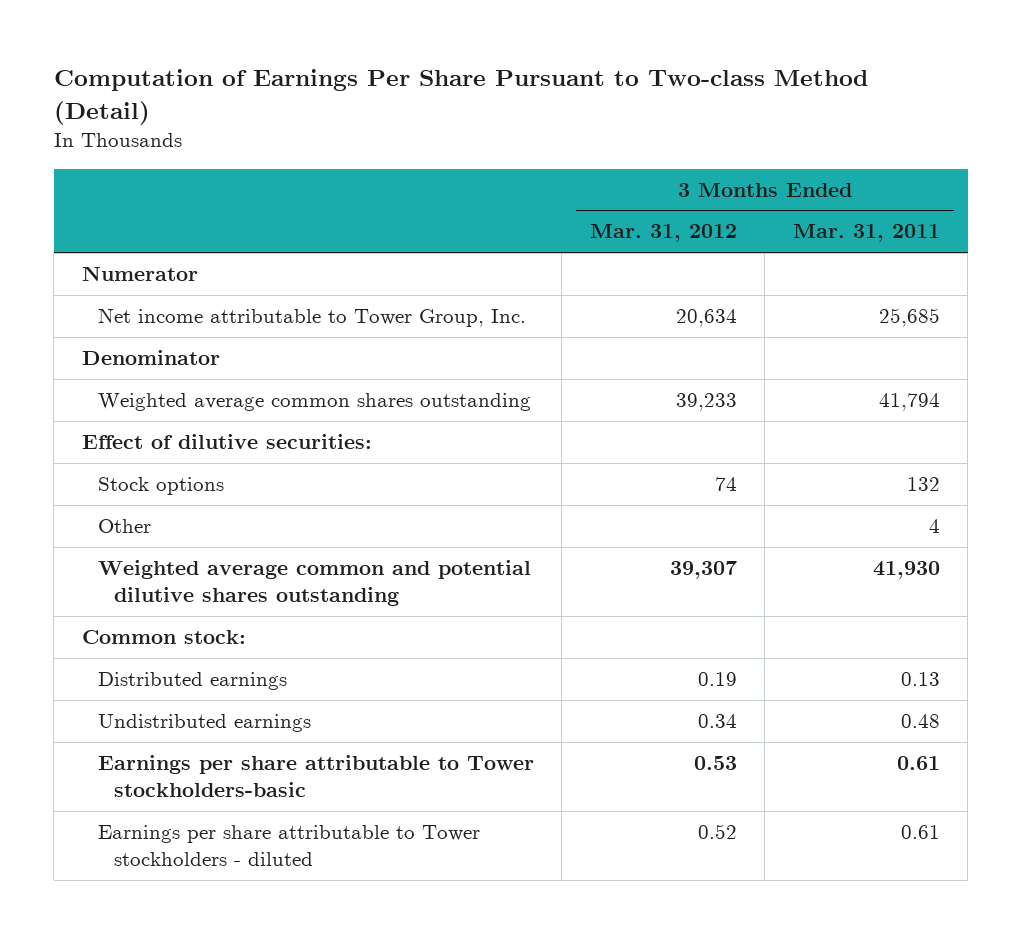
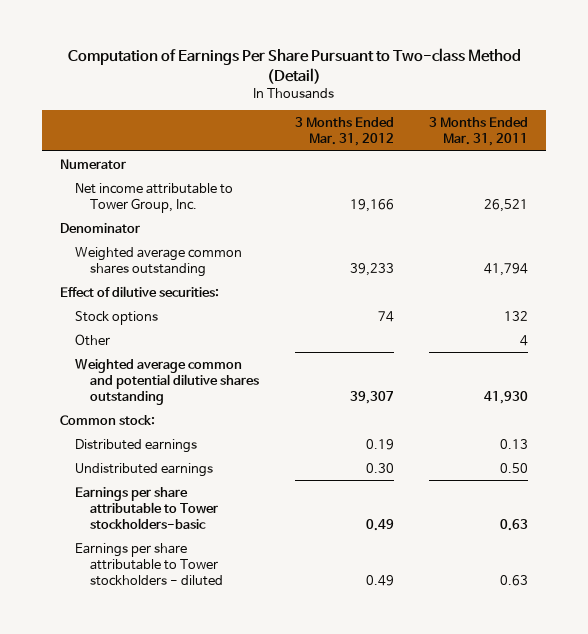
[675,309,737,328] 20,634 -> [349,198,394,212] 19,166
[878,308,940,328] 25,685 -> [484,198,529,212] 26,521
[697,714,737,729] 0.34 -> [365,462,394,473] 0.30
[900,714,940,729] 0.48 -> [500,462,529,473] 0.50
[693,756,737,771] 0.53 -> [365,518,394,531] 0.49
[896,756,940,771] 0.61 -> [500,518,529,531] 0.63
[697,824,737,840] 0.52 -> [365,574,394,586] 0.49
[900,825,940,840] 0.61 -> [500,574,529,586] 0.63

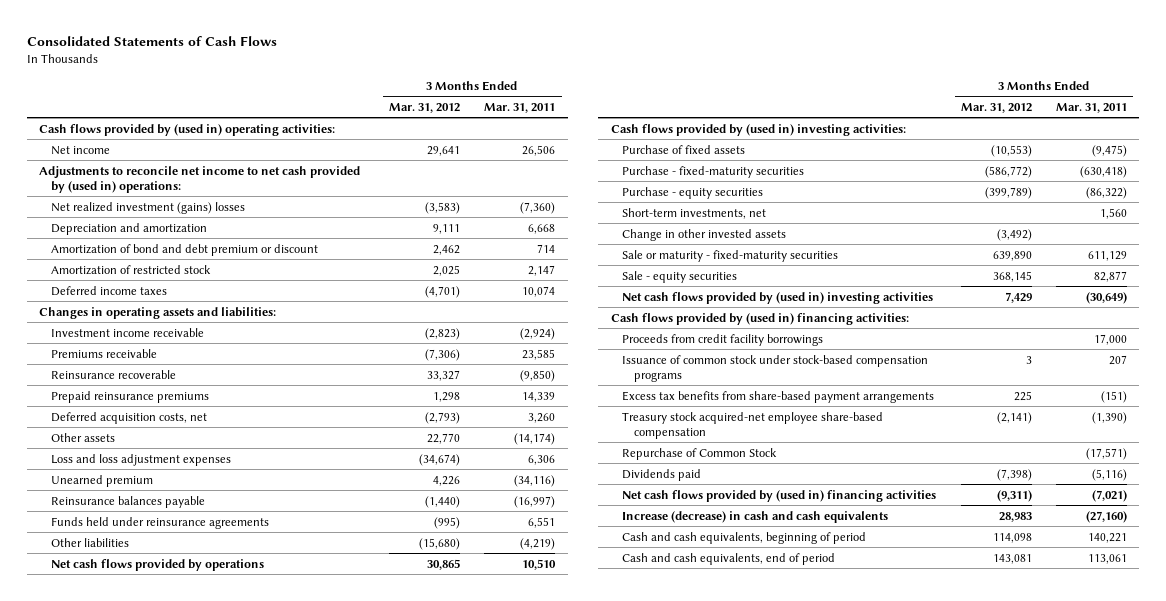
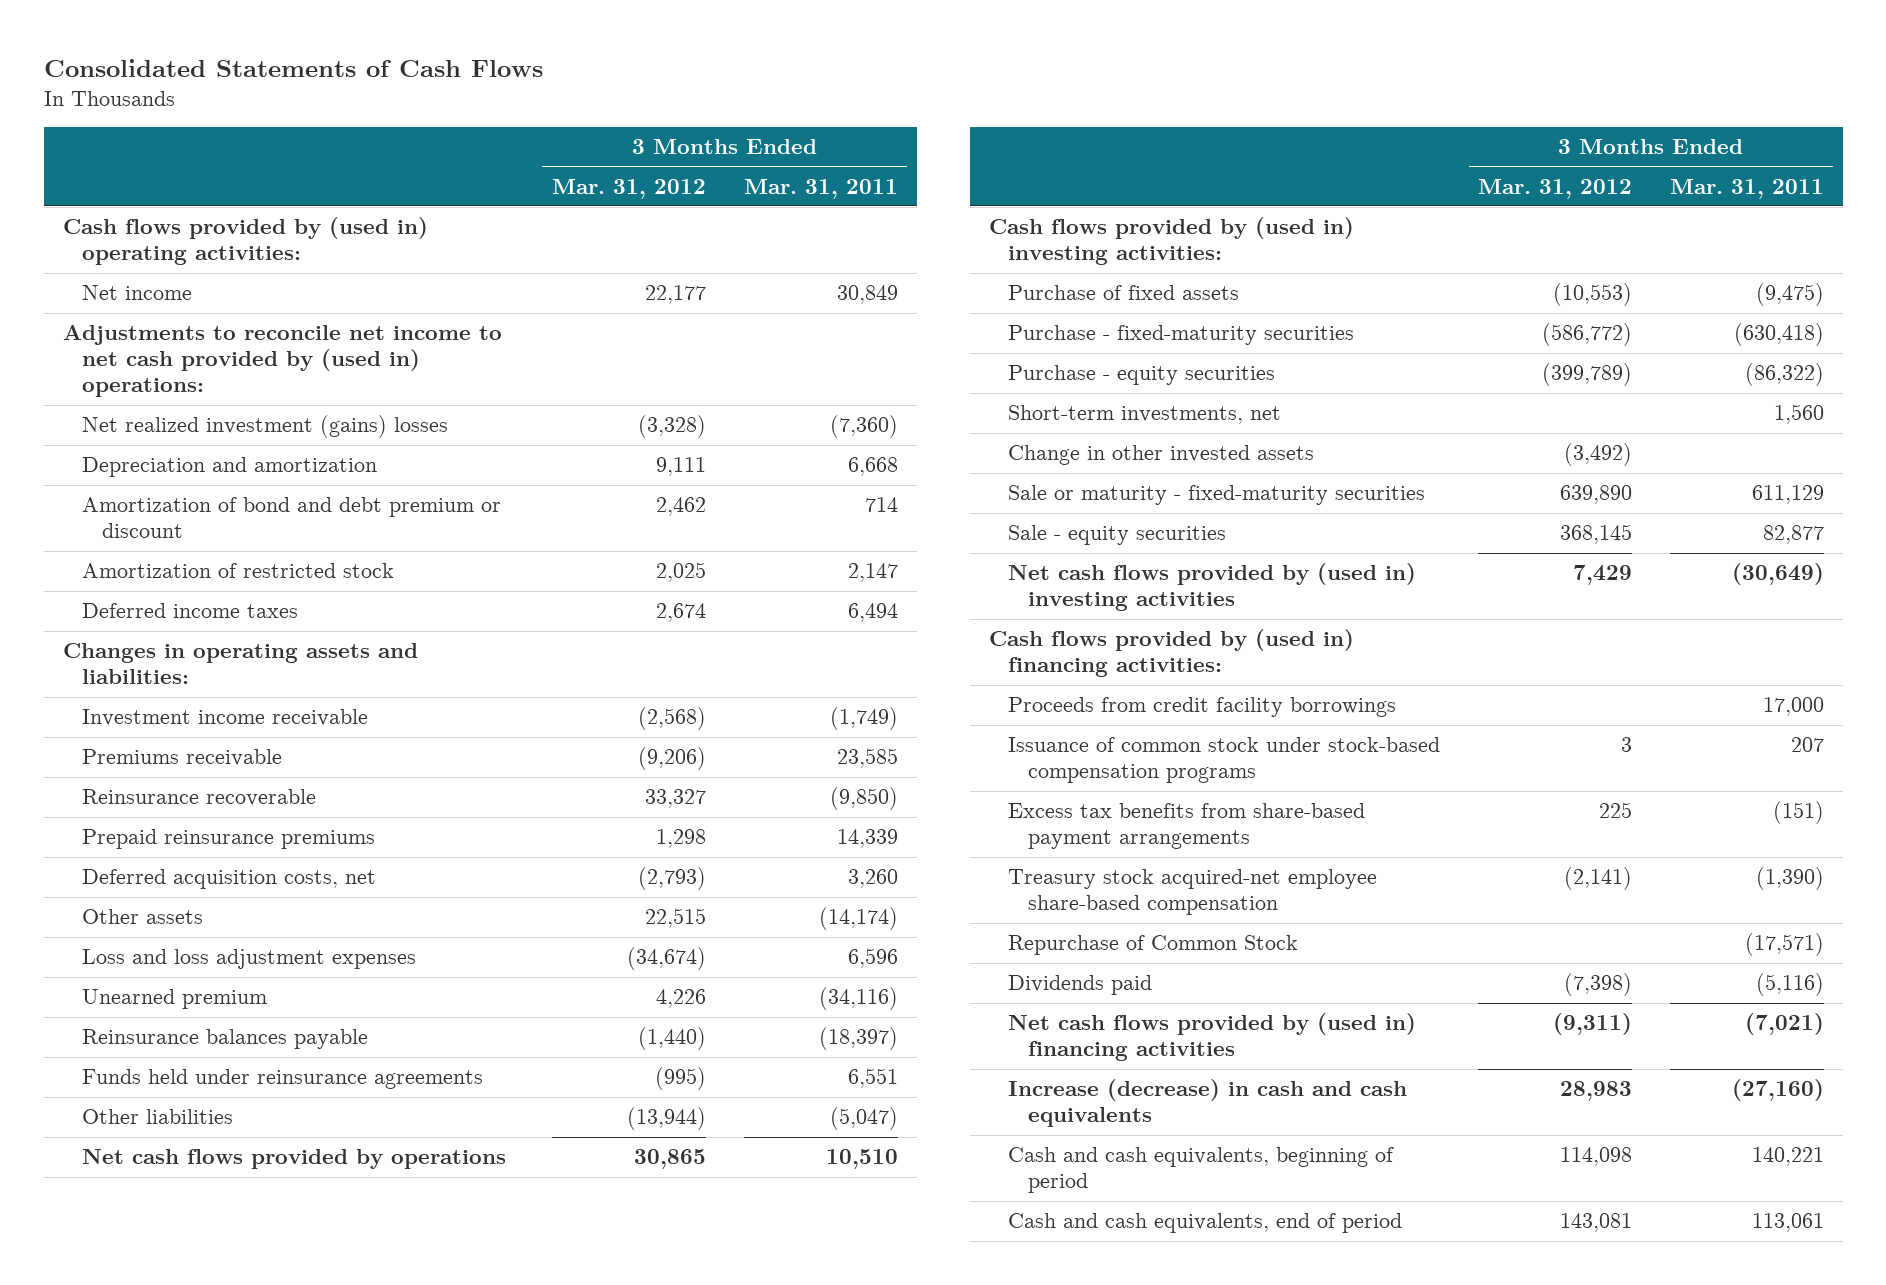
[427,145,461,156] 29,641 -> [644,285,706,305] 22,177
[522,144,556,156] 26,506 -> [836,285,898,305] 30,849
[425,201,461,214] (3,583) -> [637,415,706,439] (3,328)
[425,285,461,298] (4,701) -> [655,603,706,623] 2,674
[522,285,556,297] 10,074 -> [847,603,898,623] 6,494
[425,327,461,340] (2,823) -> [637,707,706,731] (2,568)
[520,327,556,340] (2,924) -> [829,707,898,731] (1,749)
[425,348,461,361] (7,306) -> [637,747,706,771] (9,206)
[427,432,461,444] 22,770 -> [644,908,706,929] 22,515
[528,454,556,465] 6,306 -> [847,948,898,969] 6,596
[514,495,556,508] (16,997) -> [818,1027,898,1051] (18,397)
[419,537,461,550] (15,680) -> [626,1107,706,1131] (13,944)
[520,537,556,550] (4,219) -> [829,1107,898,1131] (5,047)

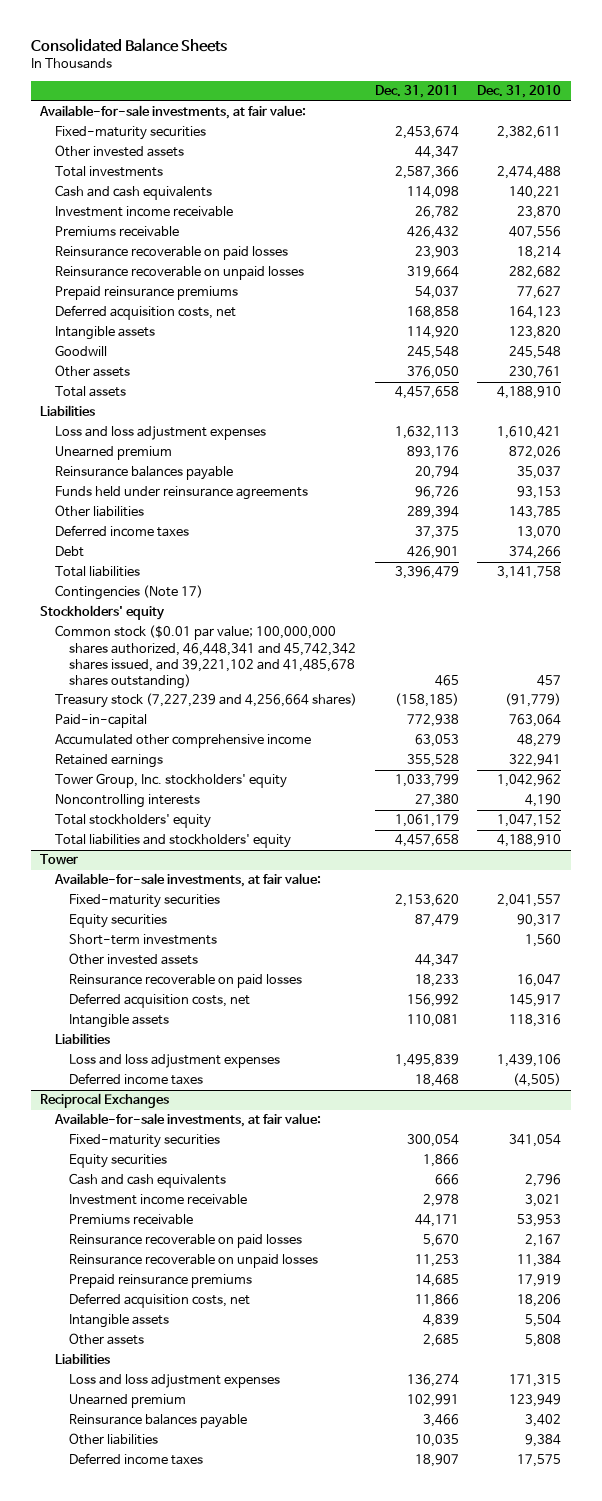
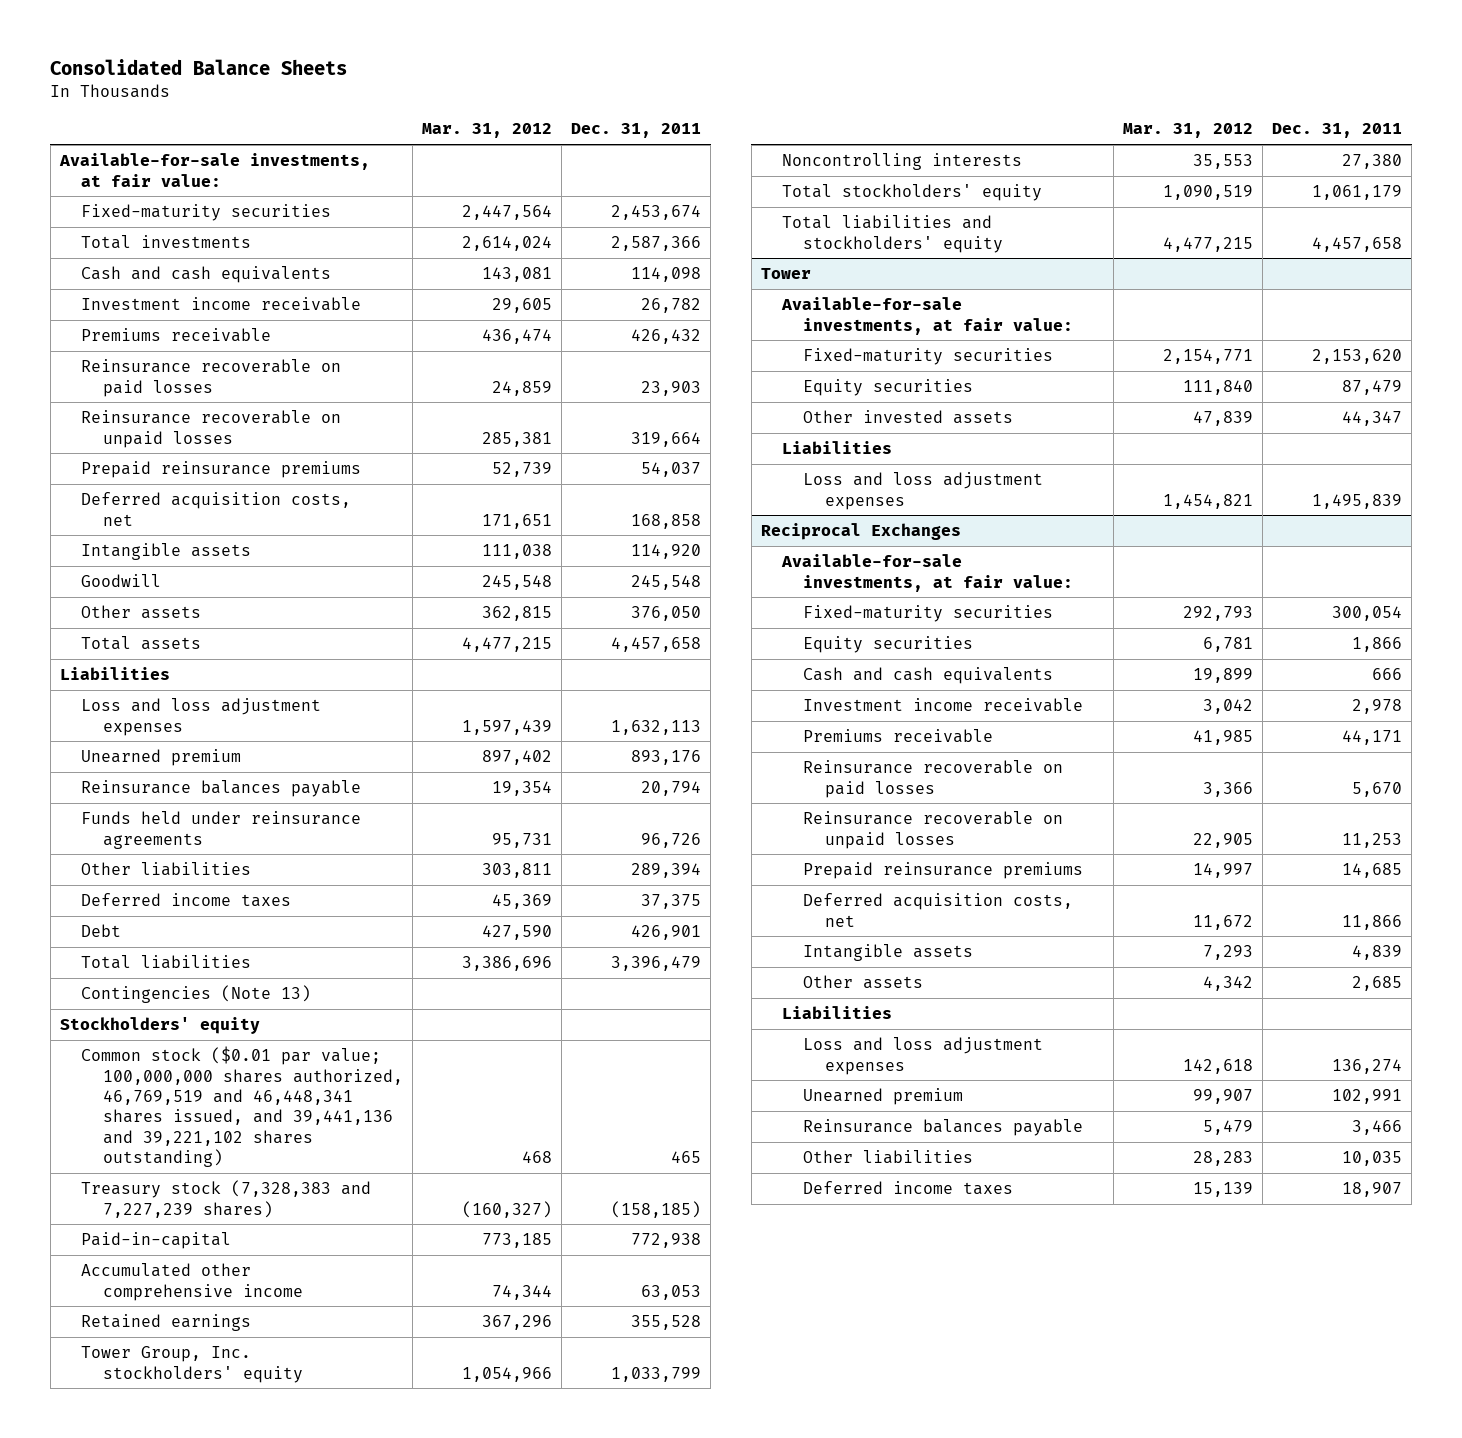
[477,85,562,99] Dec. 31, 2010 -> none
none -> [421,123,552,139] Mar. 31, 2012
[54,145,184,158] Other invested assets -> none
[54,585,203,601] Contingencies (Note 17) -> [81,985,312,1004] Contingencies (Note 13)
[54,625,356,690] Common stock ($0.01 par value; 100,000,000 shares authorized, 46,448,341 and 45,742,342 shares issued, and 39,221,102 and 41,485,678 shares outstanding) -> [81,1046,403,1168] Common stock ($0.01 par value; 100,000,000 shares authorized, 46,769,519 and 46,448,341 shares issued, and 39,441,136 and 39,221,102 shares outstanding)
[54,693,357,709] Treasury stock (7,227,239 and 4,256,664 shares) -> [81,1180,372,1218] Treasury stock (7,328,383 and 7,227,239 shares)
[68,934,217,946] Short-term investments -> none
[68,974,302,989] Reinsurance recoverable on paid losses -> none
[68,993,250,1009] Deferred acquisition costs, net -> none
[68,1014,169,1029] Intangible assets -> none
[68,1073,203,1086] Deferred income taxes -> none

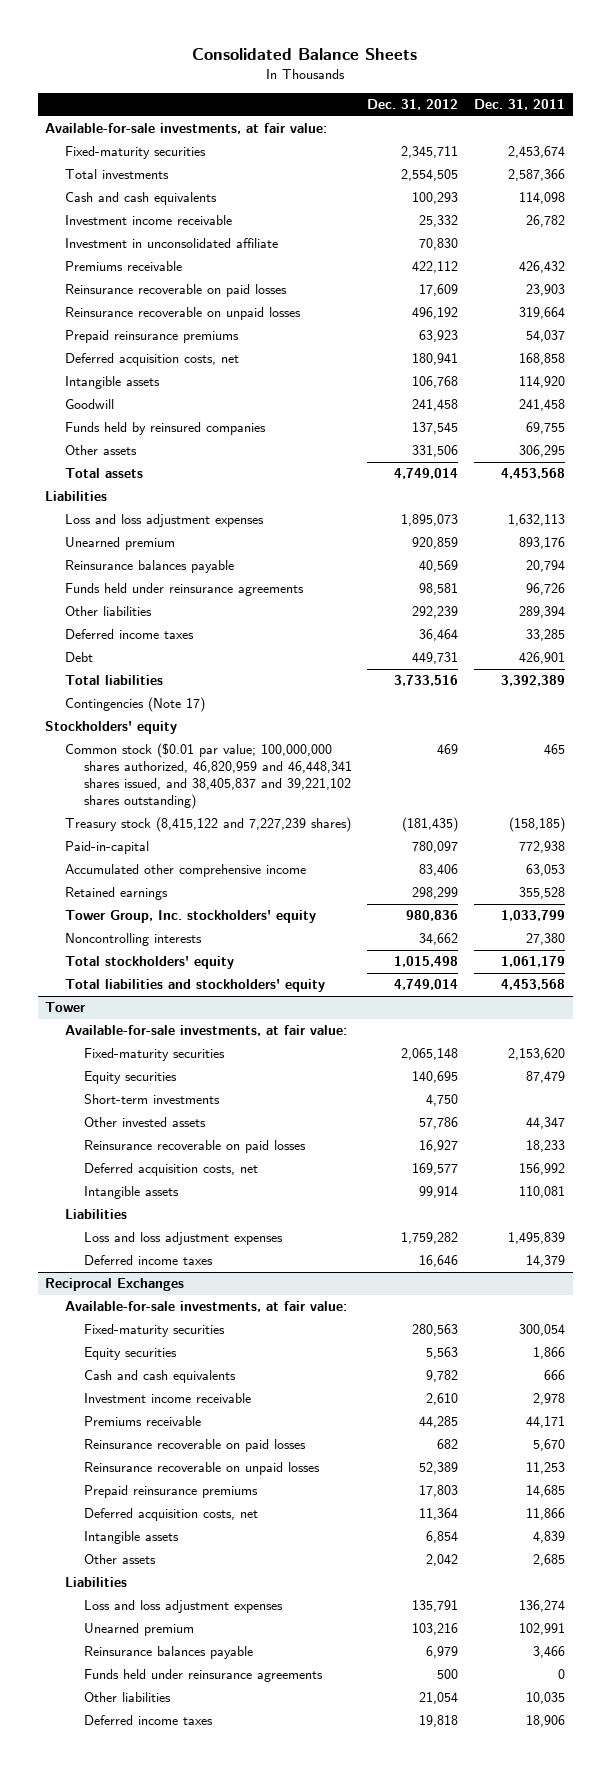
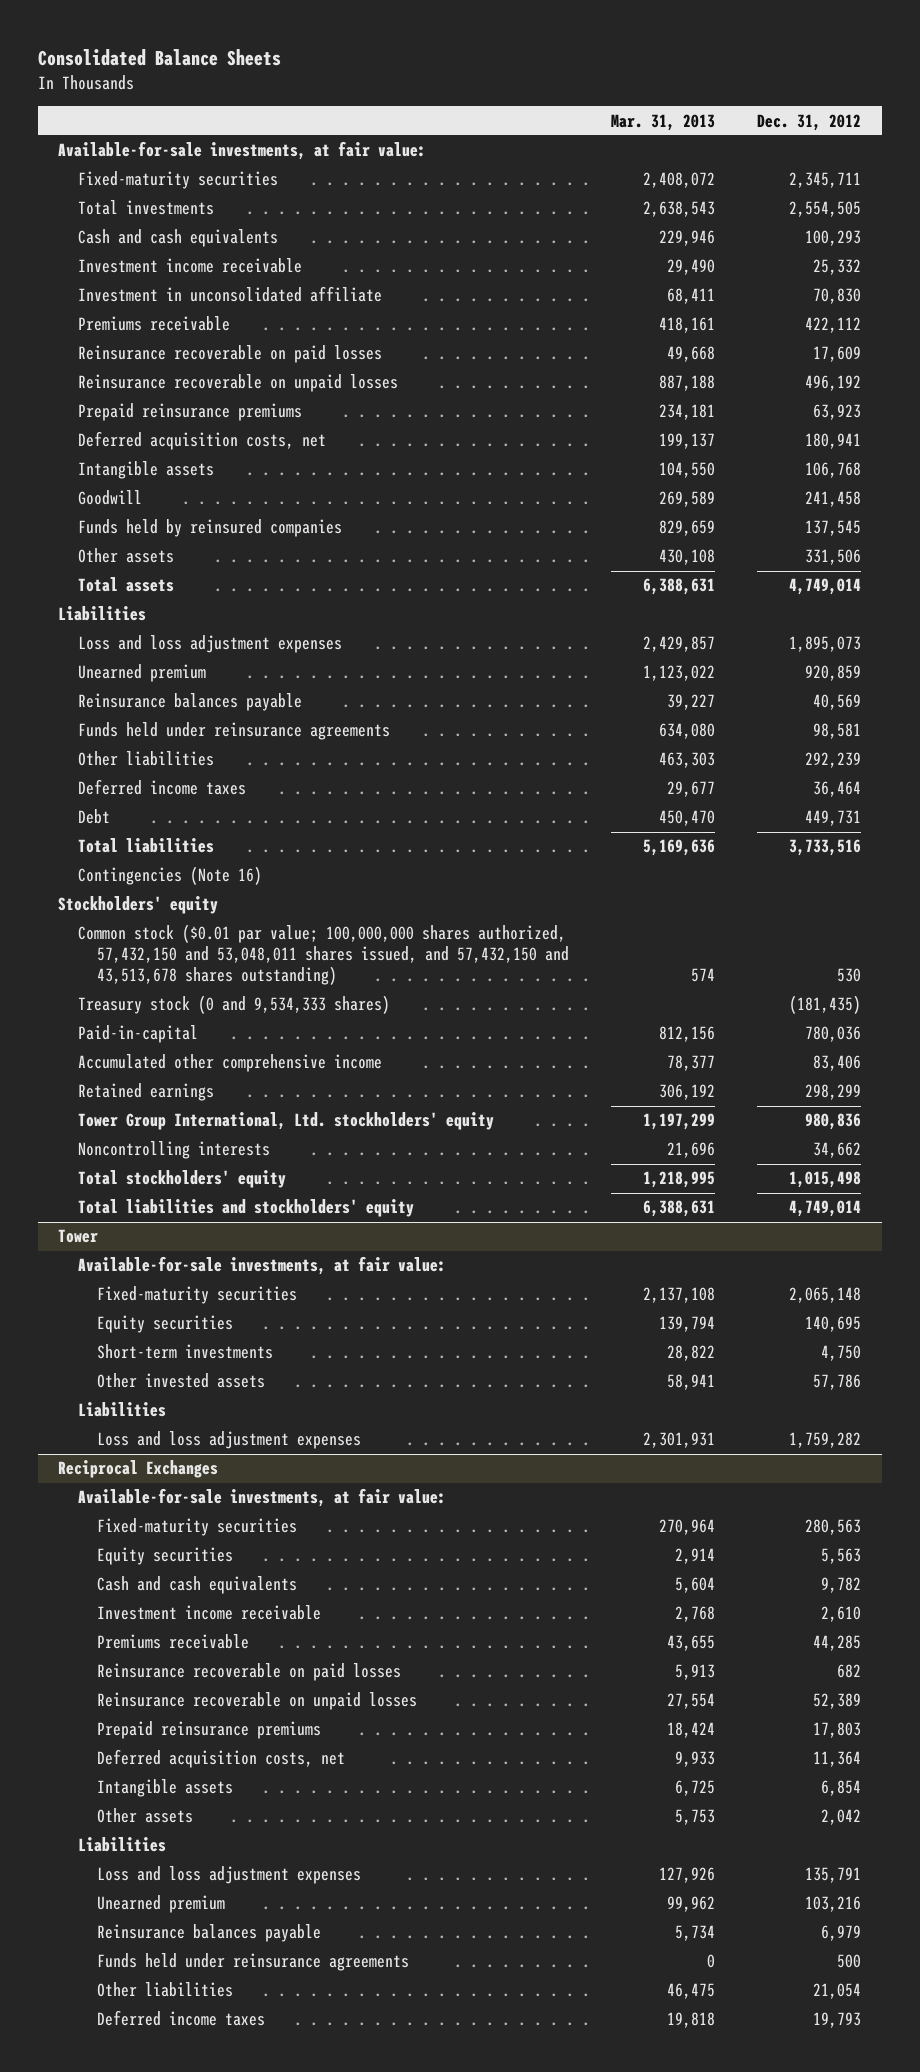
[473,99,565,111] Dec. 31, 2011 -> none
none -> [611,113,716,131] Mar. 31, 2013
[64,697,205,713] Contingencies (Note 17) -> [77,866,262,886] Contingencies (Note 16)
[64,743,352,810] Common stock ($0.01 par value; 100,000,000 shares authorized, 46,820,959 and 46,448,341 shares issued, and 38,405,837 and 39,221,102 shares outstanding) -> [77,924,570,986] Common stock ($0.01 par value; 100,000,000 shares authorized, 57,432,150 and 53,048,011 shares issued, and 57,432,150 and 43,513,678 shares outstanding)
[437,744,459,755] 469 -> [837,968,862,983] 530
[64,817,351,833] Treasury stock (8,415,122 and 7,227,239 shares) -> [77,995,390,1015] Treasury stock (0 and 9,534,333 shares)
[412,841,459,854] 780,097 -> [805,1026,862,1043] 780,036
[64,910,316,924] Tower Group, Inc. stockholders' equity -> [77,1112,494,1131] Tower Group International, Ltd. stockholders' equity
[83,1140,306,1154] Reinsurance recoverable on paid losses -> none
[83,1163,258,1177] Deferred acquisition costs, net -> none
[83,1186,179,1200] Intangible assets -> none
[83,1255,213,1266] Deferred income taxes -> none
[419,1715,459,1728] 19,818 -> [813,2012,862,2029] 19,793

